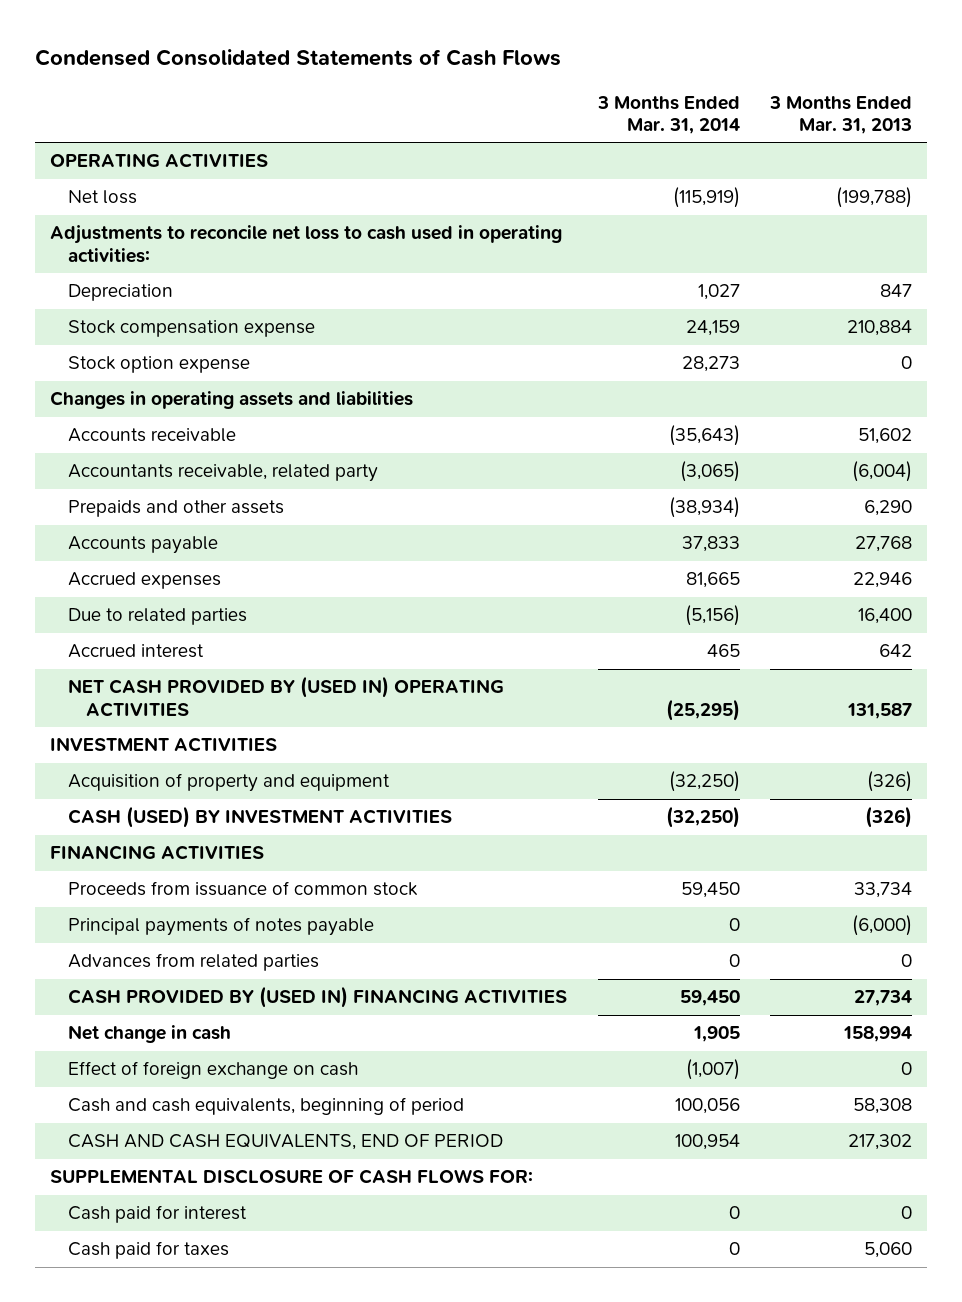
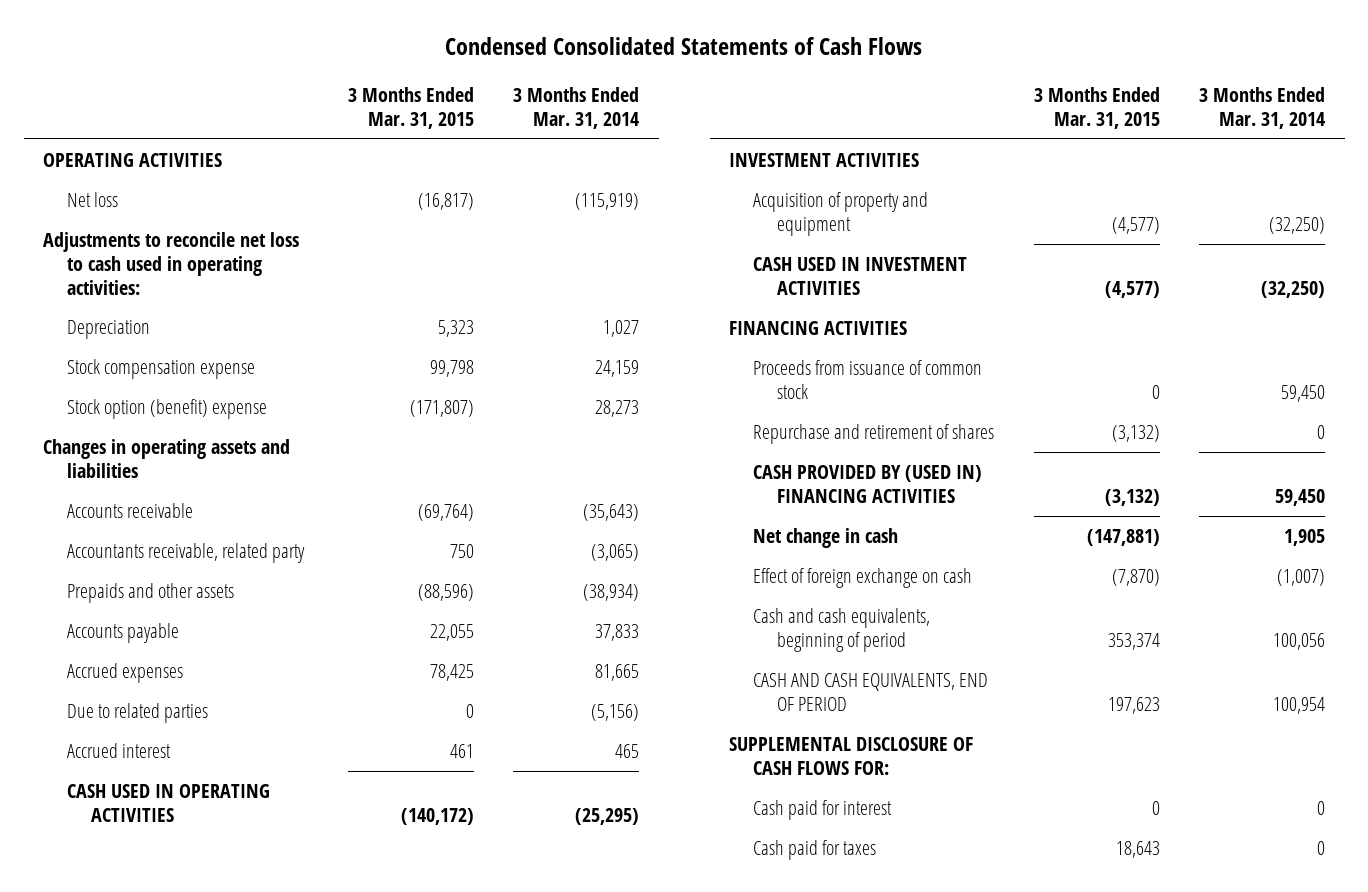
[768,95,912,134] 3 Months Ended Mar. 31, 2013 -> none
none -> [347,87,474,130] 3 Months Ended Mar. 31, 2015
[68,356,251,374] Stock option expense -> [67,399,268,420] Stock option (benefit) expense
[68,676,505,717] NET CASH PROVIDED BY (USED IN) OPERATING ACTIVITIES -> [67,784,271,822] CASH USED IN OPERATING ACTIVITIES
[68,806,453,829] CASH (USED) BY INVESTMENT ACTIVITIES -> [752,257,967,295] CASH USED IN INVESTMENT ACTIVITIES
[68,917,375,937] Principal payments of notes payable -> none
[68,953,320,972] Advances from related parties -> none
none -> [752,424,994,445] Repurchase and retirement of shares

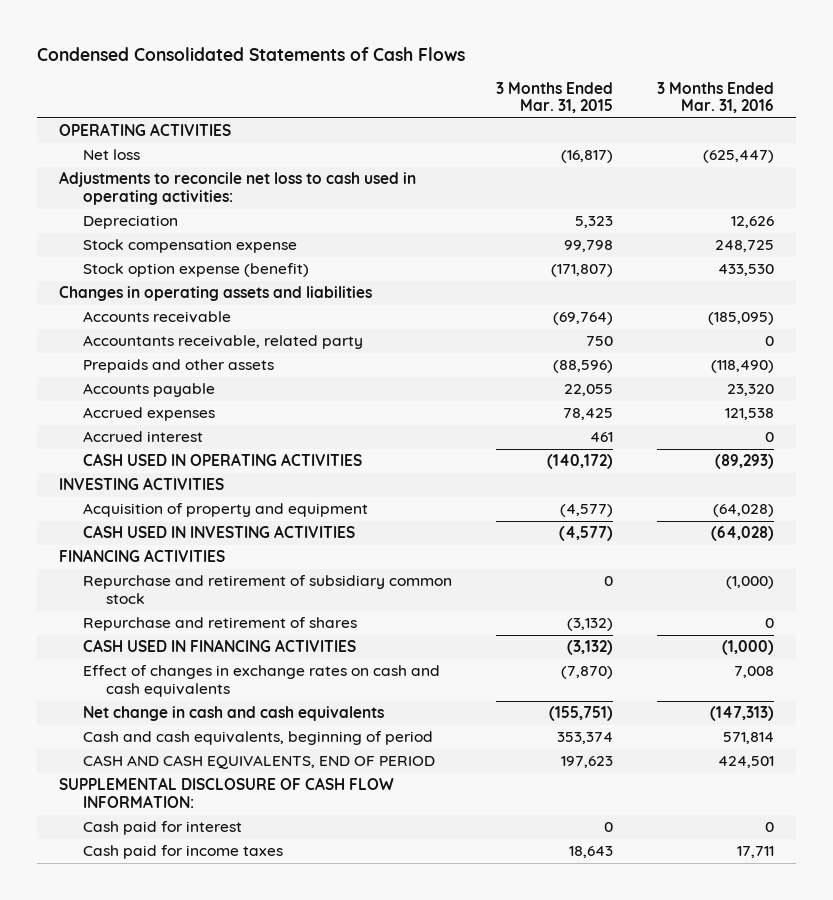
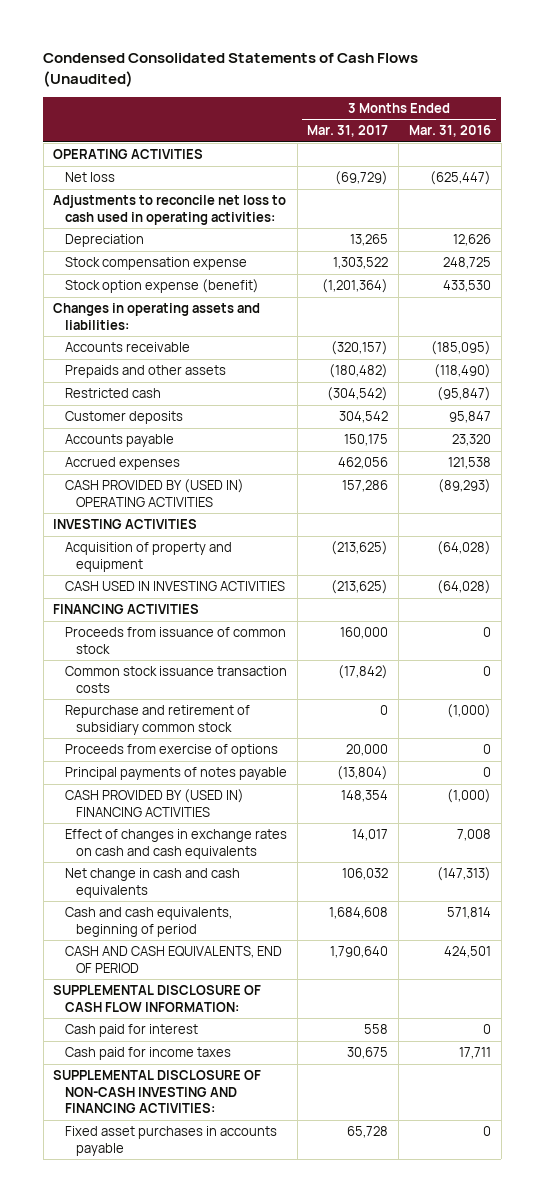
[37,47,466,62] Condensed Consolidated Statements of Cash Flows -> [43,53,419,87] Condensed Consolidated Statements of Cash Flows (Unaudited)
[495,81,613,114] 3 Months Ended Mar. 31, 2015 -> none
none -> [307,125,389,138] Mar. 31, 2017
[59,286,373,302] Changes in operating assets and liabilities -> [53,303,261,330] Changes in operating assets and liabilities:
[82,335,363,350] Accountants receivable, related party -> none
none -> [64,388,161,399] Restricted cash
none -> [64,411,183,425] Customer deposits
[82,431,203,443] Accrued interest -> none
[82,453,362,467] CASH USED IN OPERATING ACTIVITIES -> [64,479,244,507] CASH PROVIDED BY (USED IN) OPERATING ACTIVITIES
none -> [64,627,286,654] Proceeds from issuance of common stock
none -> [64,666,287,693] Common stock issuance transaction costs
[82,617,357,632] Repurchase and retirement of shares -> none
none -> [64,744,278,758] Proceeds from exercise of options
none -> [64,767,287,781] Principal payments of notes payable
[82,639,356,653] CASH USED IN FINANCING ACTIVITIES -> [64,789,244,817] CASH PROVIDED BY (USED IN) FINANCING ACTIVITIES
none -> [53,1070,262,1114] SUPPLEMENTAL DISCLOSURE OF NON-CASH INVESTING AND FINANCING ACTIVITIES:
none -> [64,1126,277,1156] Fixed asset purchases in accounts payable

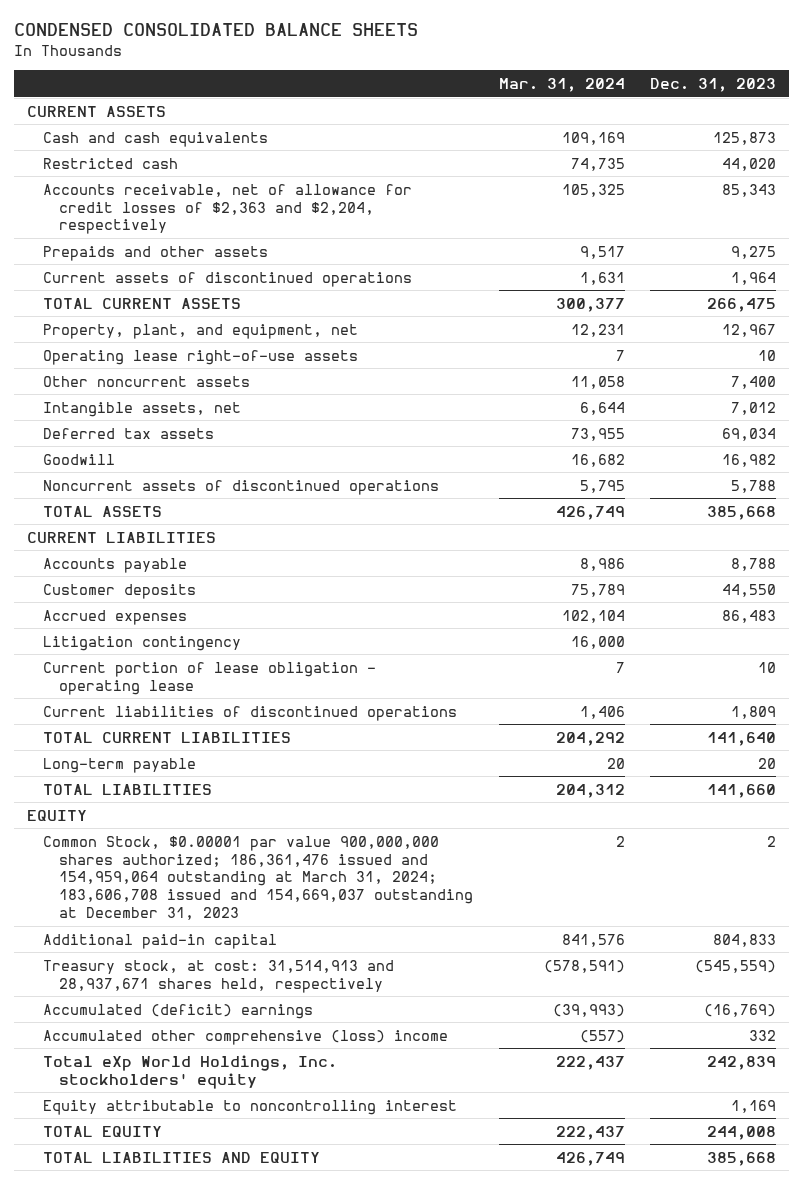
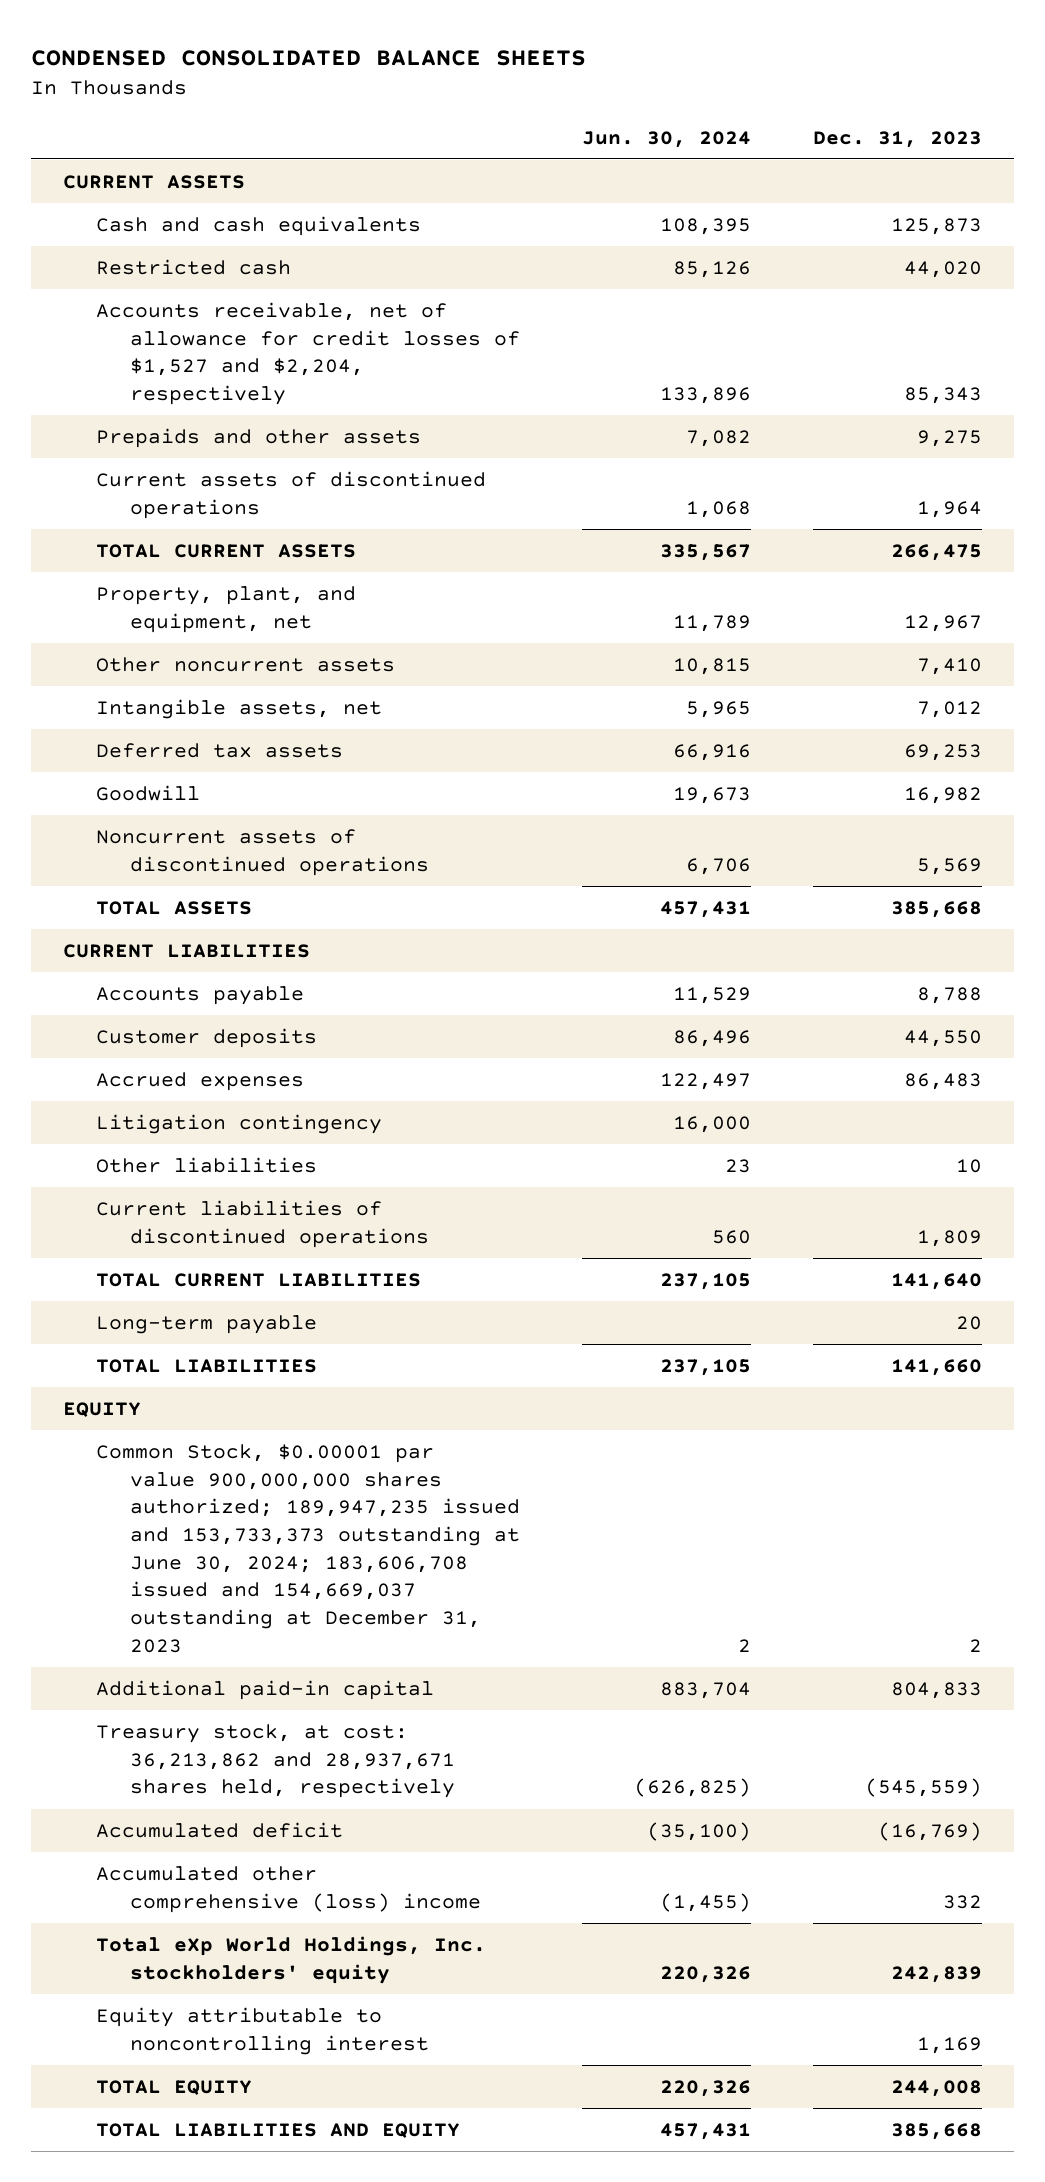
[498,77,625,92] Mar. 31, 2024 -> none
none -> [582,130,752,148] Jun. 30, 2024
[42,183,412,235] Accounts receivable, net of allowance for credit losses of $2,363 and $2,204, respectively -> [96,301,520,405] Accounts receivable, net of allowance for credit losses of $1,527 and $2,204, respectively
[42,349,358,365] Operating lease right-of-use assets -> none
[731,375,777,389] 7,400 -> [917,657,983,675] 7,410
[722,427,777,441] 69,034 -> [904,743,983,761] 69,253
[731,479,777,493] 5,788 -> [917,857,983,875] 5,569
[42,661,376,695] Current portion of lease obligation - operating lease -> [96,1156,318,1173] Other liabilities
[42,835,473,921] Common Stock, $0.00001 par value 900,000,000 shares authorized; 186,361,476 issued and 154,959,064 outstanding at March 31, 2024; 183,606,708 issued and 154,669,037 outstanding at December 31, 2023 -> [96,1443,520,1653] Common Stock, $0.00001 par value 900,000,000 shares authorized; 189,947,235 issued and 153,733,373 outstanding at June 30, 2024; 183,606,708 issued and 154,669,037 outstanding at December 31, 2023
[42,959,394,993] Treasury stock, at cost: 31,514,913 and 28,937,671 shares held, respectively -> [96,1723,455,1799] Treasury stock, at cost: 36,213,862 and 28,937,671 shares held, respectively
[42,1003,313,1019] Accumulated (deficit) earnings -> [96,1821,344,1838] Accumulated deficit

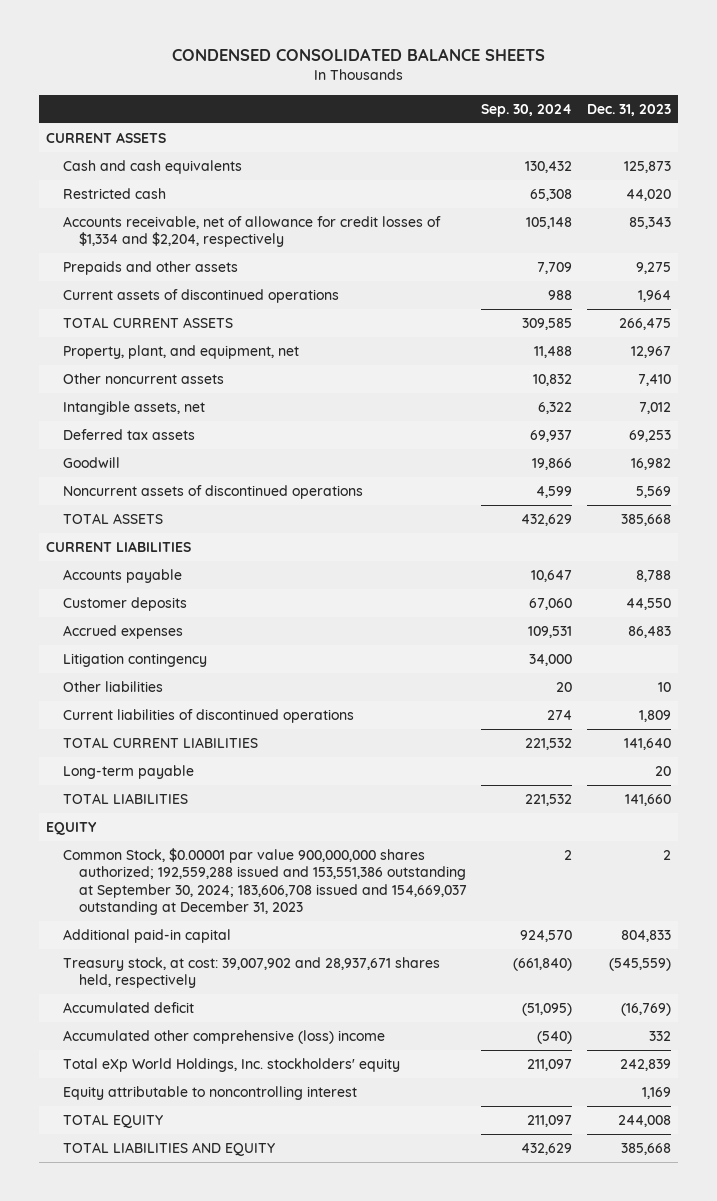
[582,130,752,148] Jun. 30, 2024 -> none
none -> [481,103,573,117] Sep. 30, 2024
[96,301,520,405] Accounts receivable, net of allowance for credit losses of $1,527 and $2,204, respectively -> [62,216,441,248] Accounts receivable, net of allowance for credit losses of $1,334 and $2,204, respectively
[96,1443,520,1653] Common Stock, $0.00001 par value 900,000,000 shares authorized; 189,947,235 issued and 153,733,373 outstanding at June 30, 2024; 183,606,708 issued and 154,669,037 outstanding at December 31, 2023 -> [62,848,467,916] Common Stock, $0.00001 par value 900,000,000 shares authorized; 192,559,288 issued and 153,551,386 outstanding at September 30, 2024; 183,606,708 issued and 154,669,037 outstanding at December 31, 2023
[96,1723,455,1799] Treasury stock, at cost: 36,213,862 and 28,937,671 shares held, respectively -> [62,957,440,989] Treasury stock, at cost: 39,007,902 and 28,937,671 shares held, respectively

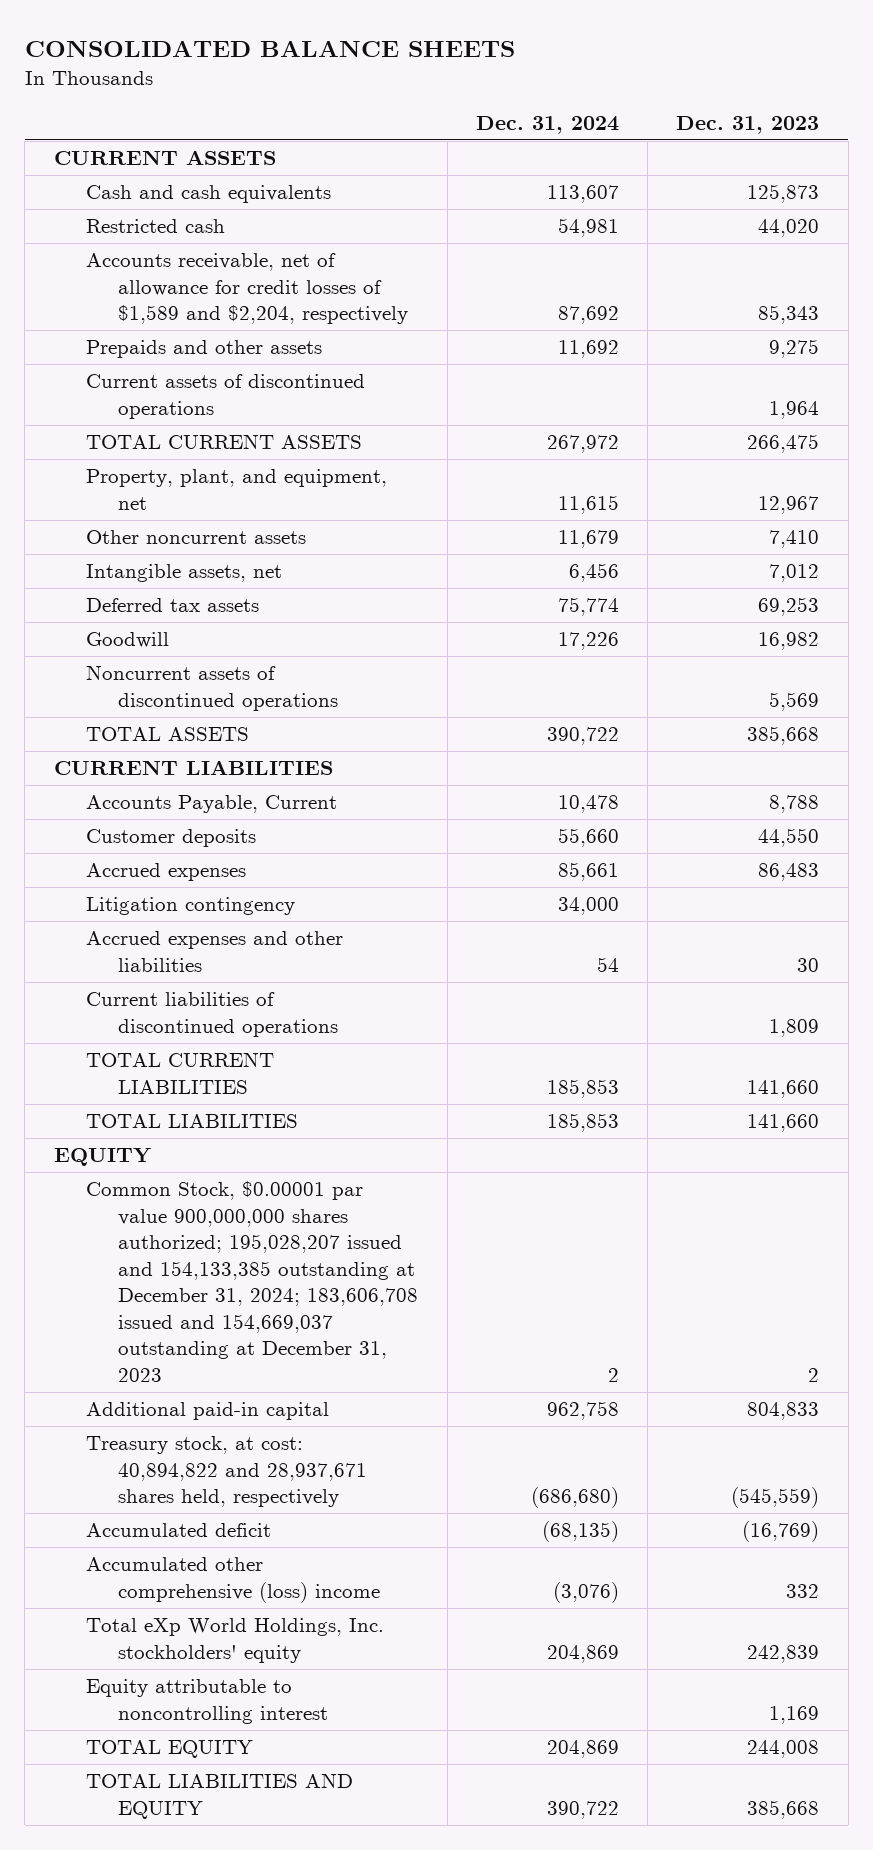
[171,48,545,62] CONDENSED CONSOLIDATED BALANCE SHEETS -> [24,39,515,57] CONSOLIDATED BALANCE SHEETS
[481,103,573,117] Sep. 30, 2024 -> none
none -> [475,115,619,134] Dec. 31, 2024
[62,216,441,248] Accounts receivable, net of allowance for credit losses of $1,334 and $2,204, respectively -> [85,253,409,325] Accounts receivable, net of allowance for credit losses of $1,589 and $2,204, respectively
[62,569,182,584] Accounts payable -> [85,795,337,814] Accounts Payable, Current
[62,681,163,693] Other liabilities -> none
none -> [85,931,343,972] Accrued expenses and other liabilities
[62,765,194,780] Long-term payable -> none
[623,738,671,751] 141,640 -> [747,1079,820,1098] 141,660
[62,848,467,916] Common Stock, $0.00001 par value 900,000,000 shares authorized; 192,559,288 issued and 153,551,386 outstanding at September 30, 2024; 183,606,708 issued and 154,669,037 outstanding at December 31, 2023 -> [85,1181,419,1382] Common Stock, $0.00001 par value 900,000,000 shares authorized; 195,028,207 issued and 154,133,385 outstanding at December 31, 2024; 183,606,708 issued and 154,669,037 outstanding at December 31, 2023
[62,957,440,989] Treasury stock, at cost: 39,007,902 and 28,937,671 shares held, respectively -> [85,1436,368,1508] Treasury stock, at cost: 40,894,822 and 28,937,671 shares held, respectively

